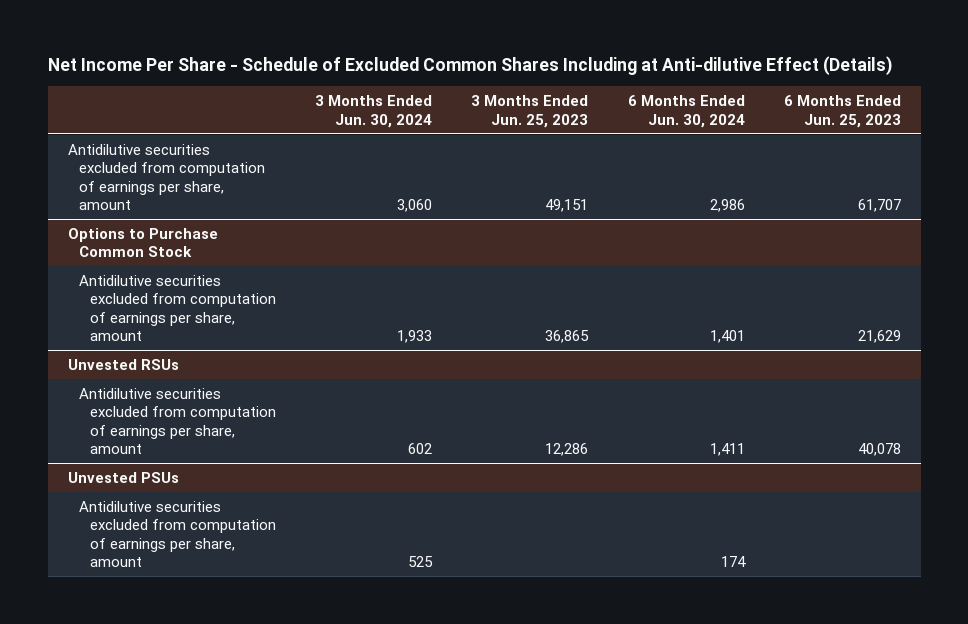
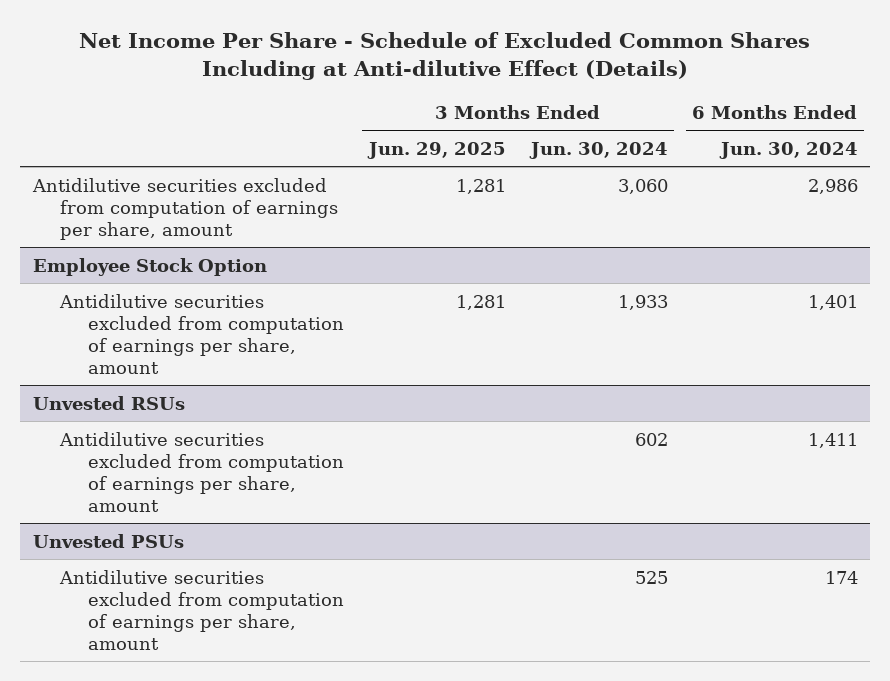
[471,95,589,128] 3 Months Ended Jun. 25, 2023 -> none
[783,95,901,128] 6 Months Ended Jun. 25, 2023 -> none
none -> [366,141,506,159] Jun. 29, 2025
[67,227,218,258] Options to Purchase Common Stock -> [32,257,267,276] Employee Stock Option

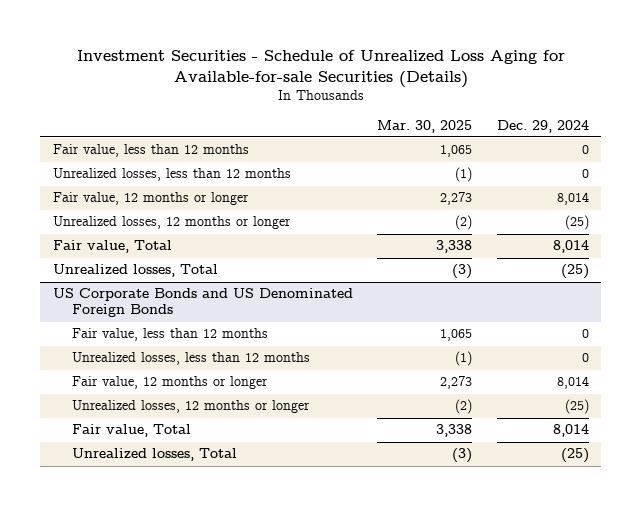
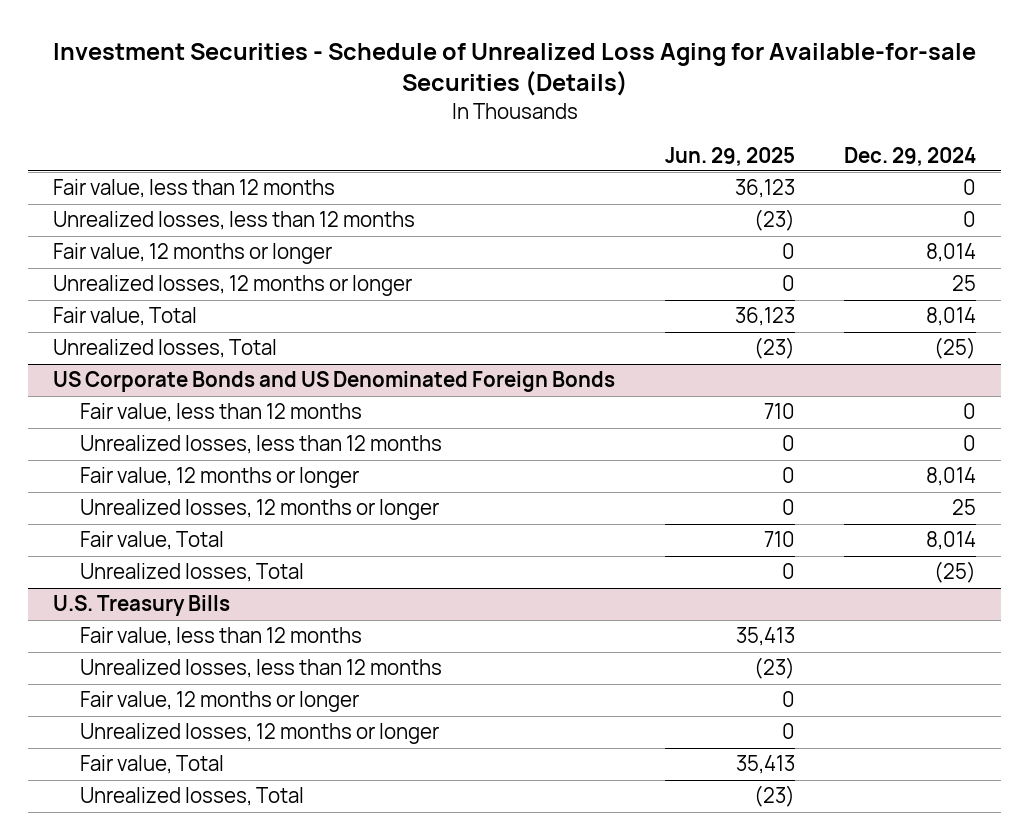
[377,119,473,133] Mar. 30, 2025 -> none
none -> [664,146,795,166] Jun. 29, 2025
[564,215,589,231] (25) -> [952,275,977,292] 25
[564,399,589,415] (25) -> [952,499,977,516] 25
none -> [52,595,230,617] U.S. Treasury Bills
none -> [79,627,362,647] Fair value, less than 12 months
none -> [79,659,442,679] Unrealized losses, less than 12 months
none -> [79,691,359,713] Fair value, 12 months or longer
none -> [79,723,439,745] Unrealized losses, 12 months or longer
none -> [79,755,224,775] Fair value, Total
none -> [79,787,304,807] Unrealized losses, Total

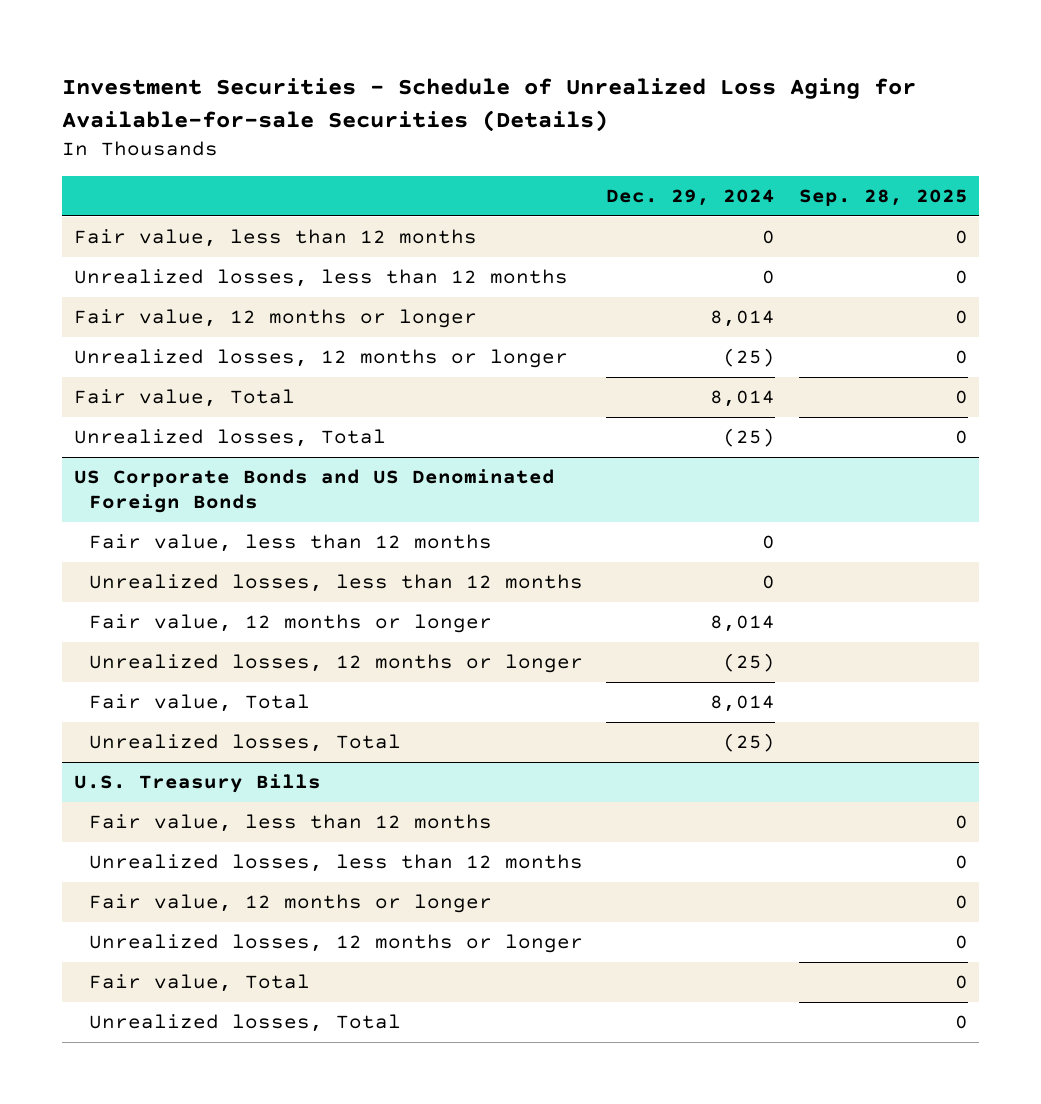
[664,146,795,166] Jun. 29, 2025 -> none
none -> [798,188,968,206] Sep. 28, 2025
[952,275,977,292] 25 -> [723,347,776,367] (25)
[952,499,977,516] 25 -> [723,652,776,672] (25)

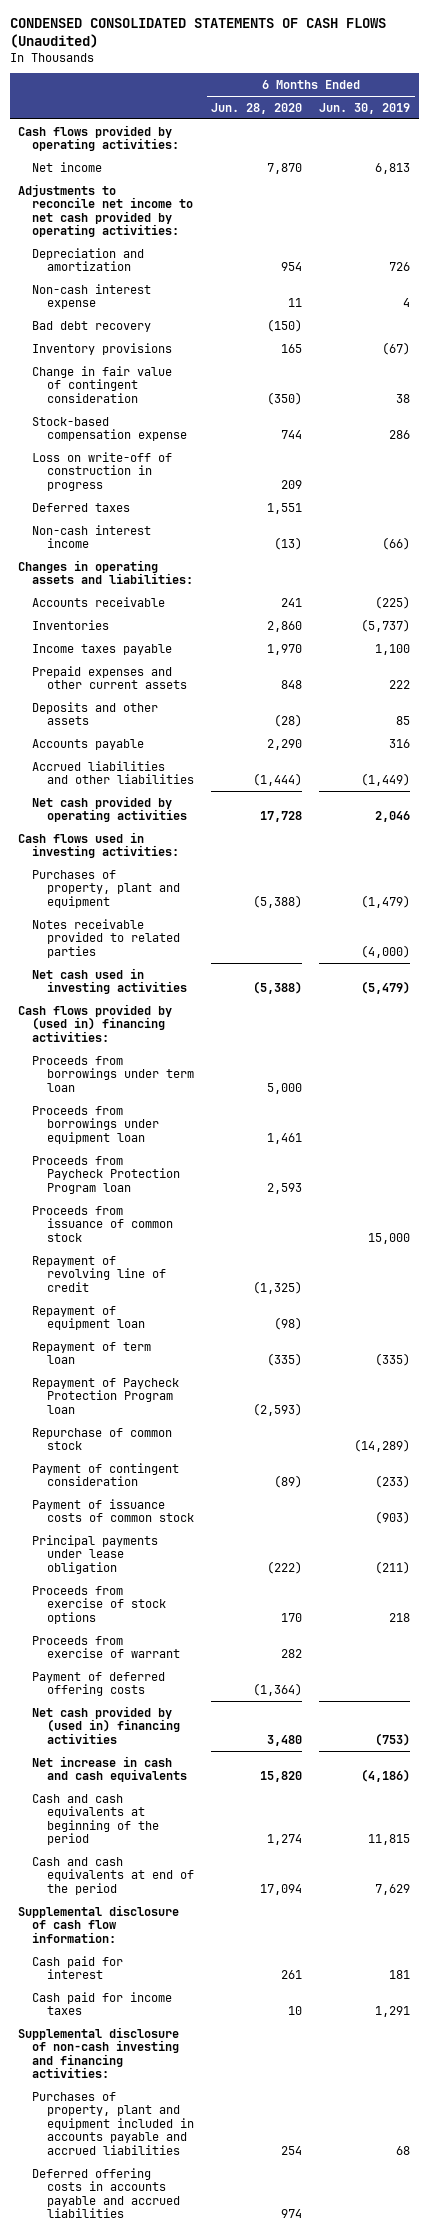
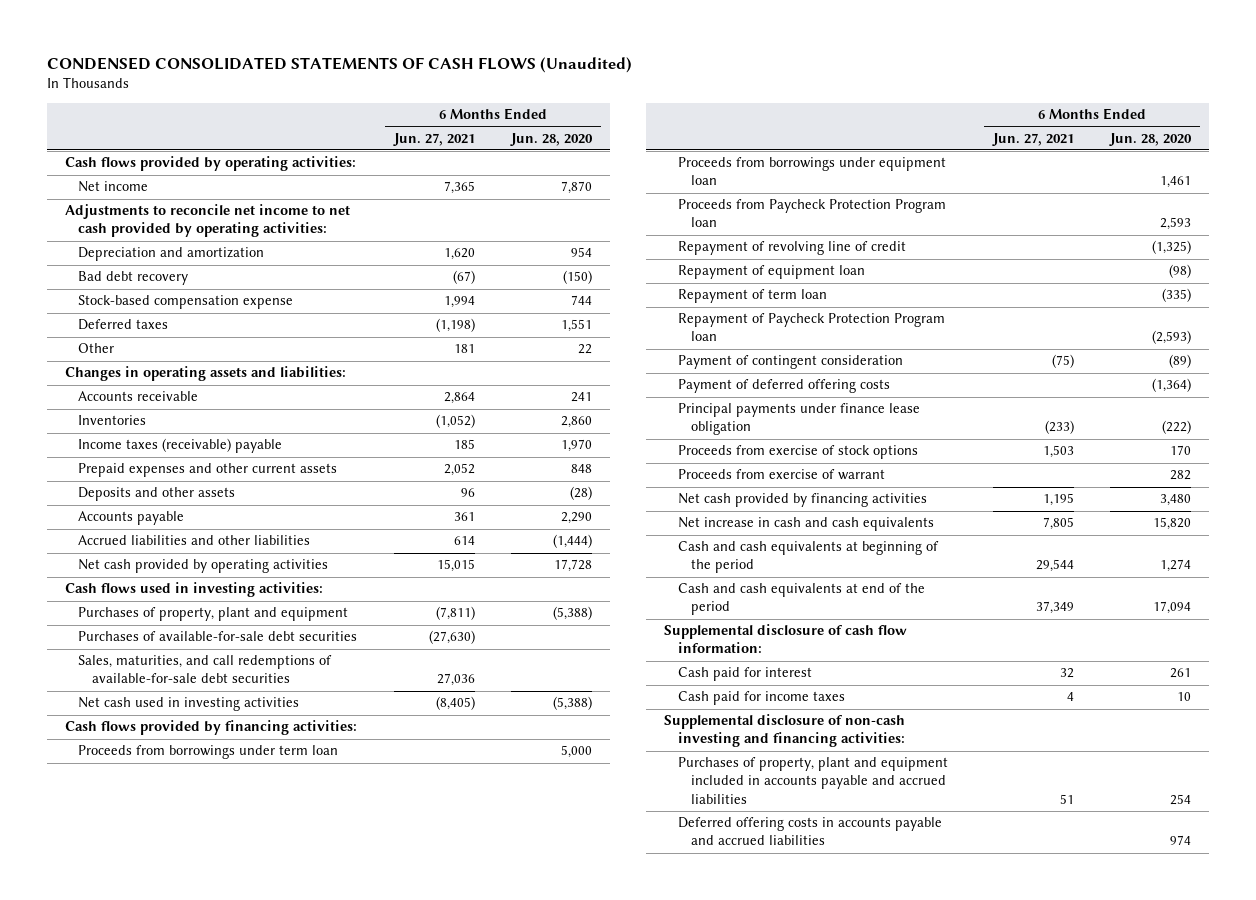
[319,102,411,114] Jun. 30, 2019 -> none
none -> [392,132,475,146] Jun. 27, 2021
[32,283,152,310] Non-cash interest expense -> none
[32,342,173,355] Inventory provisions -> none
[32,365,173,403] Change in fair value of contingent consideration -> none
[32,451,173,491] Loss on write-off of construction in progress -> none
[32,524,152,549] Non-cash interest income -> none
none -> [78,343,115,354] Other
[32,643,173,655] Income taxes payable -> [78,438,283,454] Income taxes (receivable) payable
[32,918,180,958] Notes receivable provided to related parties -> none
none -> [78,631,358,642] Purchases of available-for-sale debt securities
none -> [78,655,333,684] Sales, maturities, and call redemptions of available-for-sale debt securities
[18,1003,173,1042] Cash flows provided by (used in) financing activities: -> [64,720,357,736] Cash flows provided by financing activities:
[32,1205,173,1242] Proceeds from issuance of common stock -> none
[32,1427,173,1451] Repurchase of common stock -> none
[32,1498,194,1523] Payment of issuance costs of common stock -> none
[32,1671,166,1697] Payment of deferred offering costs -> [677,379,890,394] Payment of deferred offering costs
[32,1534,159,1574] Principal payments under lease obligation -> [677,403,920,436] Principal payments under finance lease obligation
[32,1705,180,1744] Net cash provided by (used in) financing activities -> [677,493,927,508] Net cash provided by financing activities

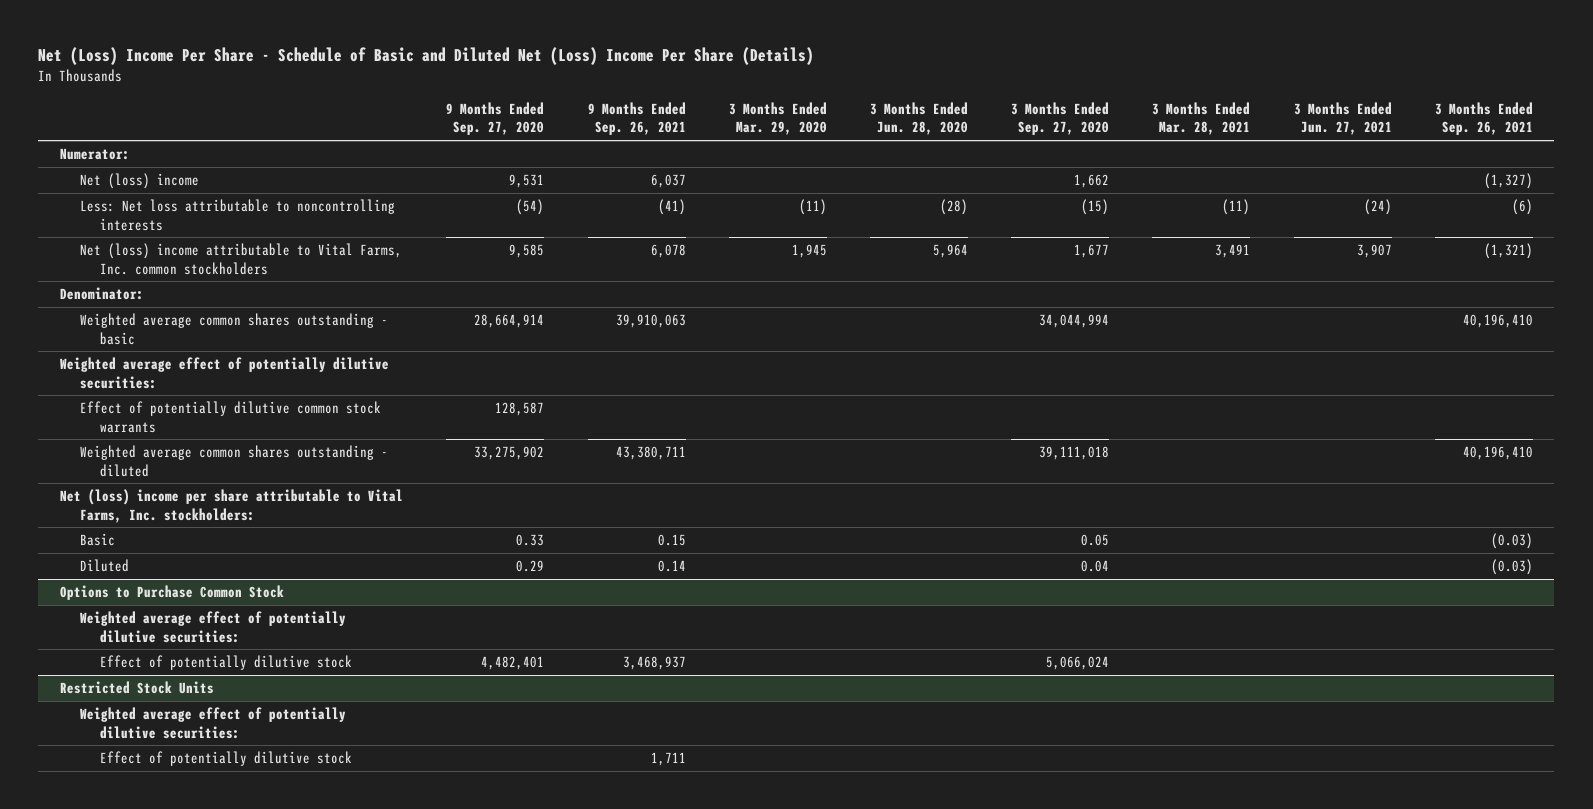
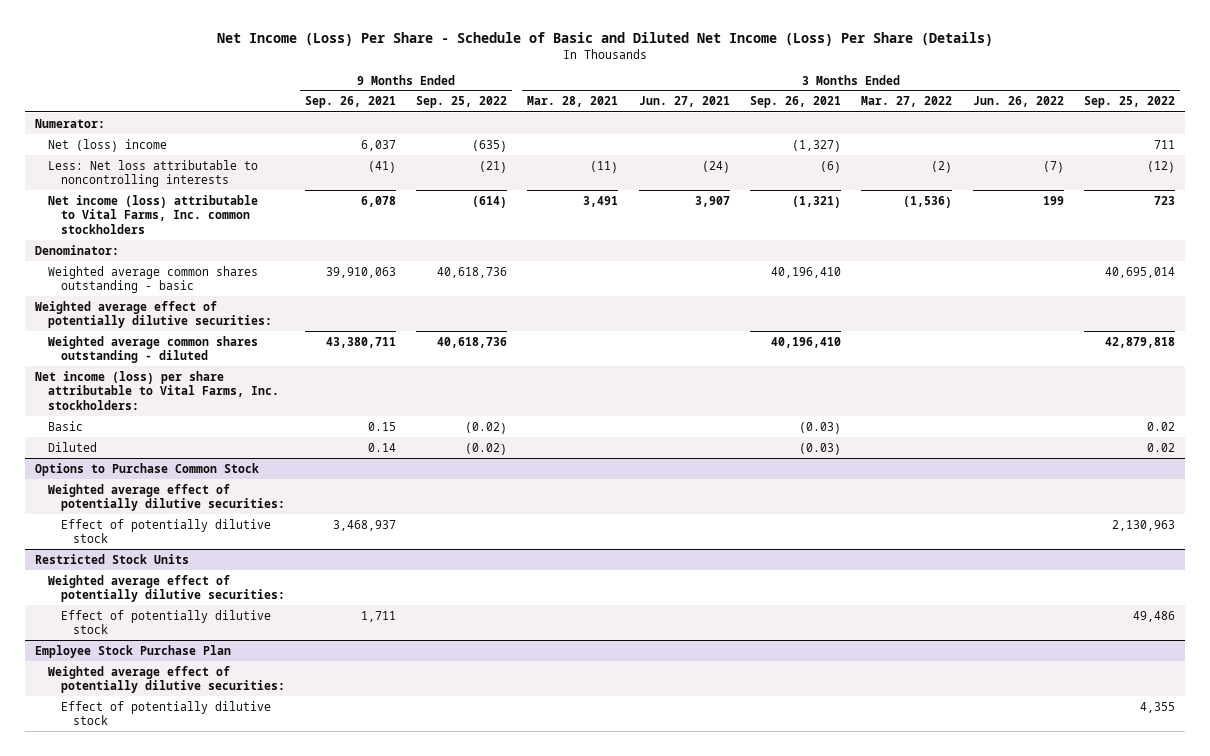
[38,47,815,66] Net (Loss) Income Per Share - Schedule of Basic and Diluted Net (Loss) Income Per Share (Details) -> [217,31,994,46] Net Income (Loss) Per Share - Schedule of Basic and Diluted Net Income (Loss) Per Share (Details)
[446,101,545,136] 9 Months Ended Sep. 27, 2020 -> none
[728,101,827,136] 3 Months Ended Mar. 29, 2020 -> none
[869,101,968,136] 3 Months Ended Jun. 28, 2020 -> none
[1011,101,1110,136] 3 Months Ended Sep. 27, 2020 -> none
none -> [416,96,508,109] Sep. 25, 2022
none -> [861,96,953,108] Mar. 27, 2022
none -> [972,96,1064,108] Jun. 26, 2022
none -> [1083,96,1175,109] Sep. 25, 2022
[79,242,402,275] Net (loss) income attributable to Vital Farms, Inc. common stockholders -> [47,194,258,234] Net income (loss) attributable to Vital Farms, Inc. common stockholders
[79,400,381,433] Effect of potentially dilutive common stock warrants -> none
[60,488,404,523] Net (loss) income per share attributable to Vital Farms, Inc. stockholders: -> [35,370,279,410] Net income (loss) per share attributable to Vital Farms, Inc. stockholders:
none -> [35,644,232,658] Employee Stock Purchase Plan
none -> [47,665,285,694] Weighted average effect of potentially dilutive securities:
none -> [60,700,271,726] Effect of potentially dilutive stock

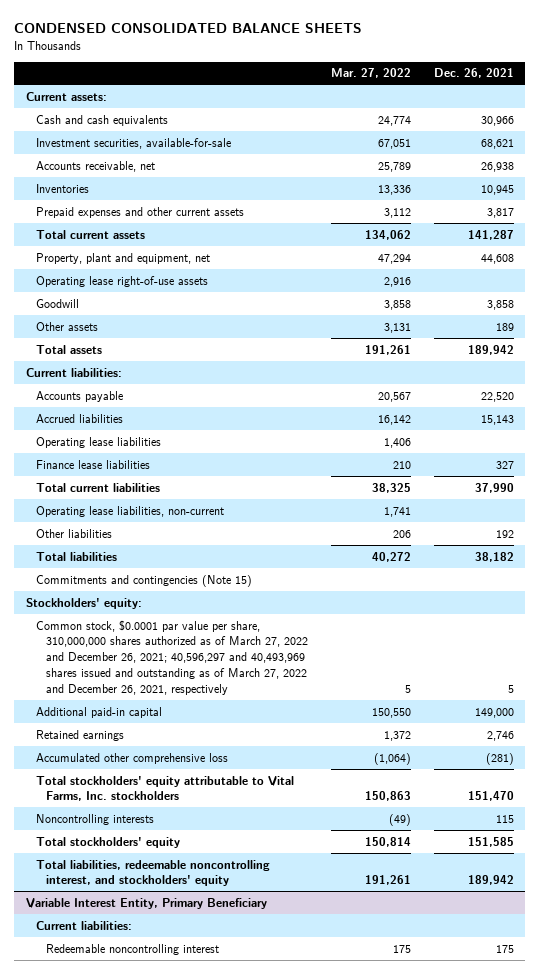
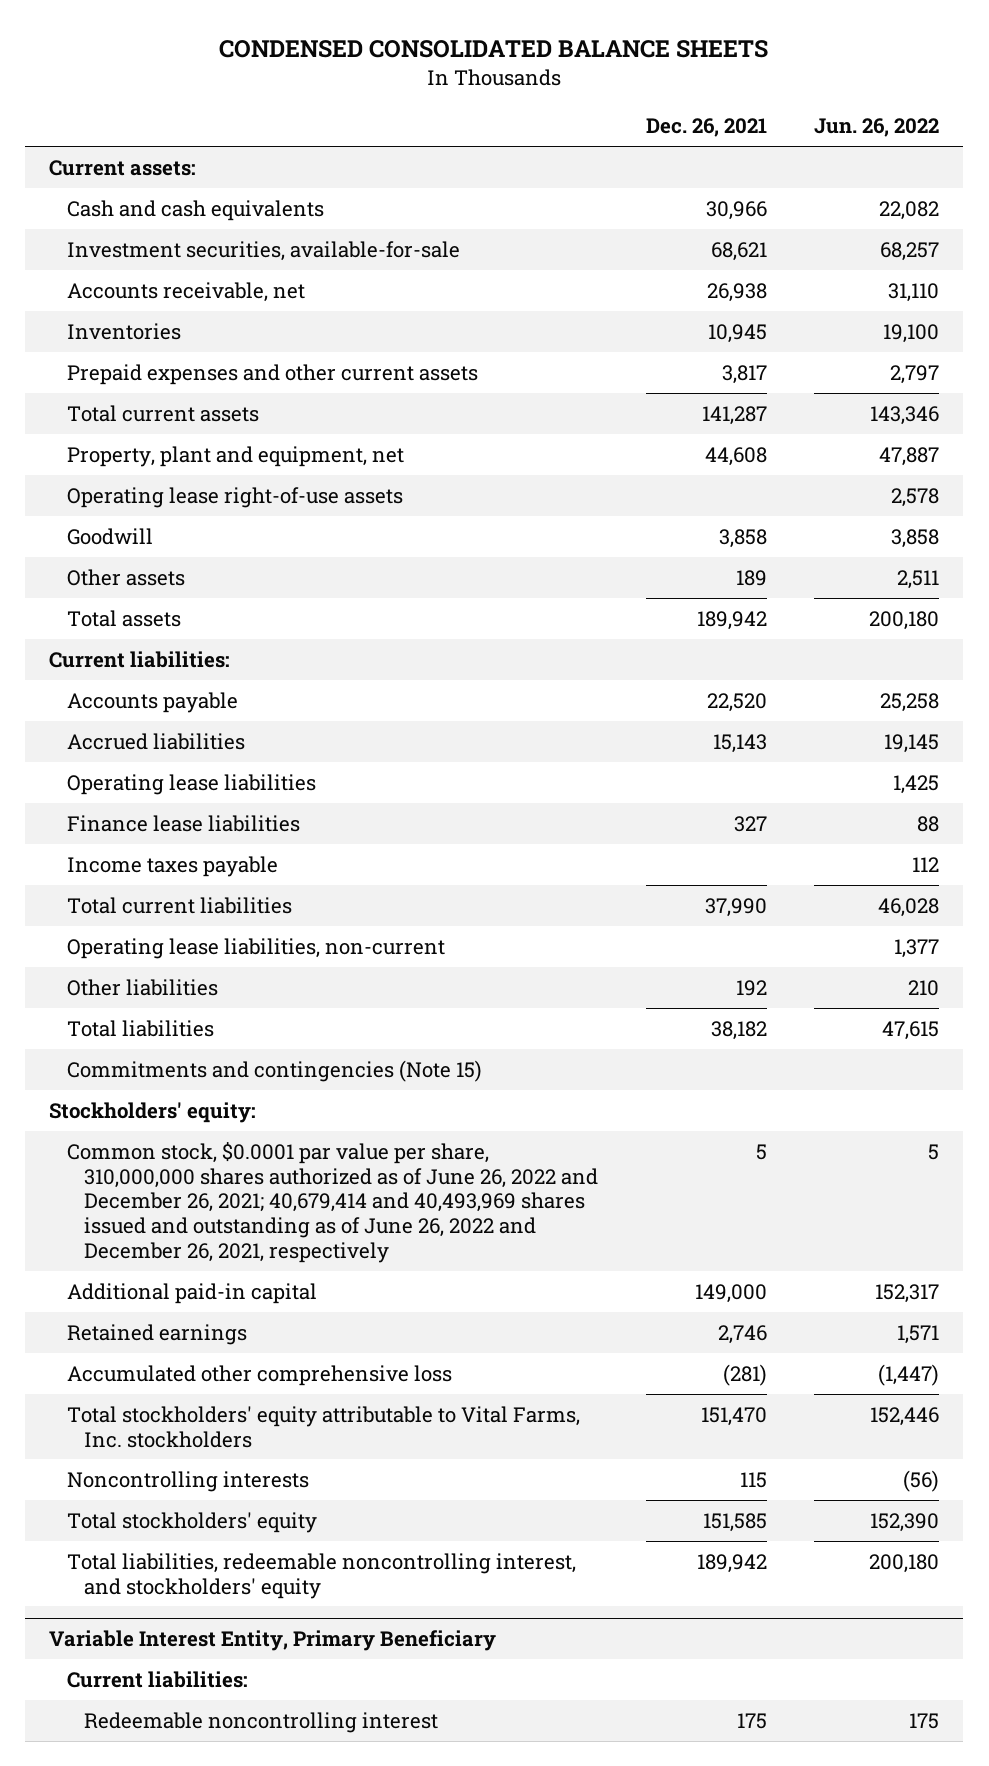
[330,68,411,79] Mar. 27, 2022 -> none
none -> [814,118,940,138] Jun. 26, 2022
none -> [66,855,278,877] Income taxes payable
[35,619,309,695] Common stock, $0.0001 par value per share, 310,000,000 shares authorized as of March 27, 2022 and December 26, 2021; 40,596,297 and 40,493,969 shares issued and outstanding as of March 27, 2022 and December 26, 2021, respectively -> [66,1141,598,1263] Common stock, $0.0001 par value per share, 310,000,000 shares authorized as of June 26, 2022 and December 26, 2021; 40,679,414 and 40,493,969 shares issued and outstanding as of June 26, 2022 and December 26, 2021, respectively

